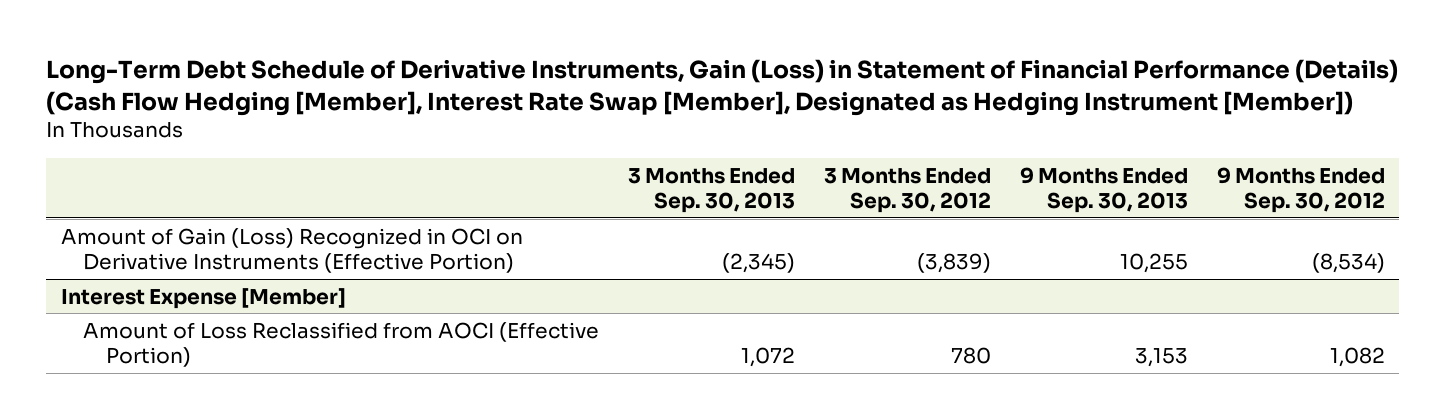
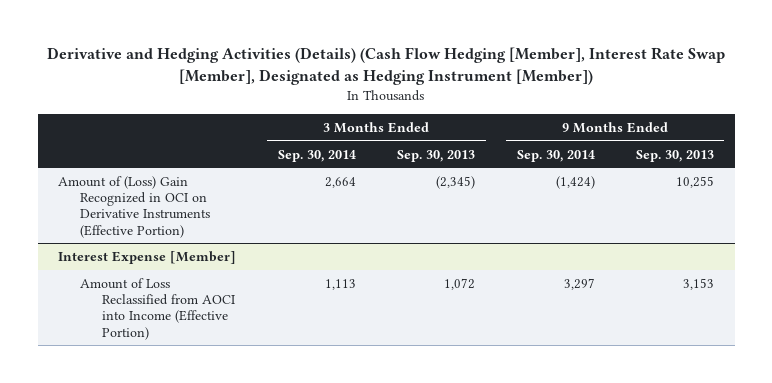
[46,58,1399,116] Long-Term Debt Schedule of Derivative Instruments, Gain (Loss) in Statement of Financial Performance (Details) (Cash Flow Hedging [Member], Interest Rate Swap [Member], Designated as Hedging Instrument [Member]) -> [47,47,726,86] Derivative and Hedging Activities (Details) (Cash Flow Hedging [Member], Interest Rate Swap [Member], Designated as Hedging Instrument [Member])
[824,167,992,214] 3 Months Ended Sep. 30, 2012 -> none
[1216,166,1385,214] 9 Months Ended Sep. 30, 2012 -> none
none -> [277,149,356,162] Sep. 30, 2014
none -> [516,149,595,162] Sep. 30, 2014
[60,227,523,274] Amount of Gain (Loss) Recognized in OCI on Derivative Instruments (Effective Portion) -> [58,175,211,238] Amount of (Loss) Gain Recognized in OCI on Derivative Instruments (Effective Portion)
[83,321,600,368] Amount of Loss Reclassified from AOCI (Effective Portion) -> [80,277,235,340] Amount of Loss Reclassified from AOCI into Income (Effective Portion)

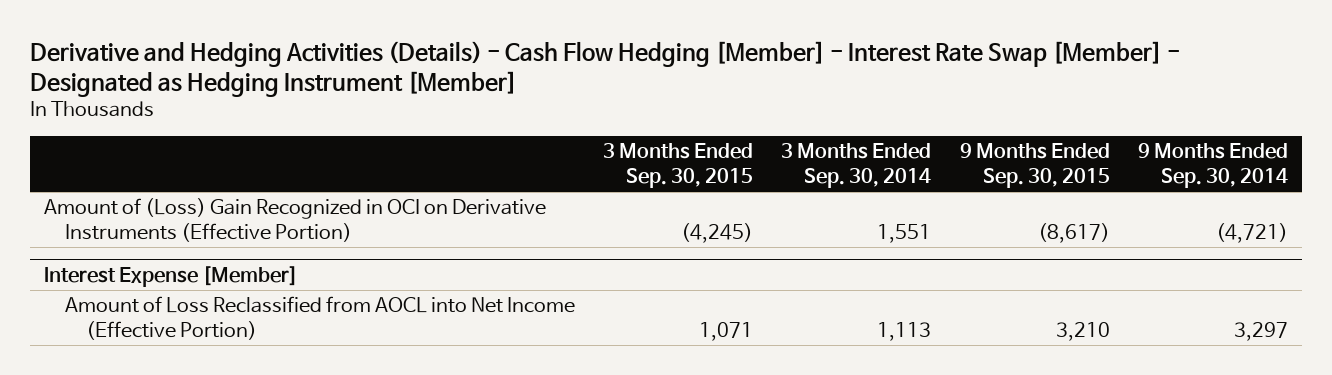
[47,47,726,86] Derivative and Hedging Activities (Details) (Cash Flow Hedging [Member], Interest Rate Swap [Member], Designated as Hedging Instrument [Member]) -> [29,41,1180,98] Derivative and Hedging Activities (Details) - Cash Flow Hedging [Member] - Interest Rate Swap [Member] - Designated as Hedging Instrument [Member]
[397,149,476,162] Sep. 30, 2013 -> none
[635,149,714,162] Sep. 30, 2013 -> none
none -> [603,143,754,188] 3 Months Ended Sep. 30, 2015
none -> [959,143,1110,188] 9 Months Ended Sep. 30, 2015
[324,176,356,188] 2,664 -> [877,223,932,243] 1,551
[555,175,595,189] (1,424) -> [1215,222,1288,243] (4,721)
[80,277,235,340] Amount of Loss Reclassified from AOCI into Income (Effective Portion) -> [64,296,575,340] Amount of Loss Reclassified from AOCL into Net Income (Effective Portion)

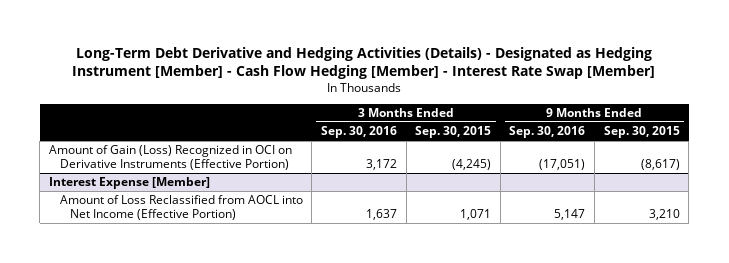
[29,41,1180,98] Derivative and Hedging Activities (Details) - Cash Flow Hedging [Member] - Interest Rate Swap [Member] - Designated as Hedging Instrument [Member] -> [72,47,656,80] Long-Term Debt Derivative and Hedging Activities (Details) - Designated as Hedging Instrument [Member] - Cash Flow Hedging [Member] - Interest Rate Swap [Member]
[781,143,932,188] 3 Months Ended Sep. 30, 2014 -> none
[1137,143,1288,188] 9 Months Ended Sep. 30, 2014 -> none
none -> [320,126,397,139] Sep. 30, 2016
none -> [509,126,586,139] Sep. 30, 2016
[44,198,547,242] Amount of (Loss) Gain Recognized in OCI on Derivative Instruments (Effective Portion) -> [49,145,293,171] Amount of Gain (Loss) Recognized in OCI on Derivative Instruments (Effective Portion)

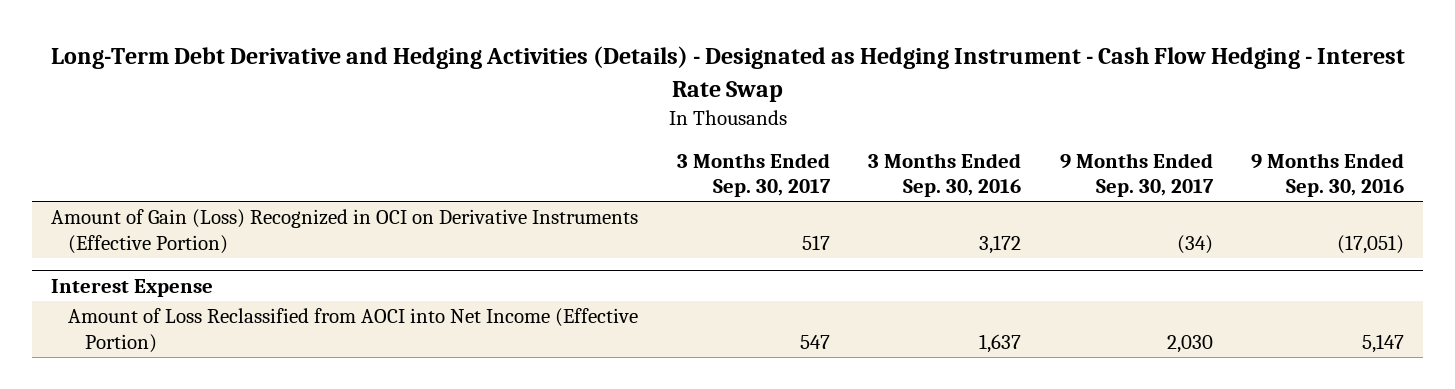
[72,47,656,80] Long-Term Debt Derivative and Hedging Activities (Details) - Designated as Hedging Instrument [Member] - Cash Flow Hedging [Member] - Interest Rate Swap [Member] -> [50,46,1405,102] Long-Term Debt Derivative and Hedging Activities (Details) - Designated as Hedging Instrument - Cash Flow Hedging - Interest Rate Swap
[415,126,492,139] Sep. 30, 2015 -> none
[603,126,680,139] Sep. 30, 2015 -> none
none -> [676,152,831,198] 3 Months Ended Sep. 30, 2017
none -> [1059,152,1214,198] 9 Months Ended Sep. 30, 2017
[49,177,211,190] Interest Expense [Member] -> [51,278,214,297] Interest Expense
[59,195,303,221] Amount of Loss Reclassified from AOCL into Net Income (Effective Portion) -> [68,308,639,353] Amount of Loss Reclassified from AOCI into Net Income (Effective Portion)

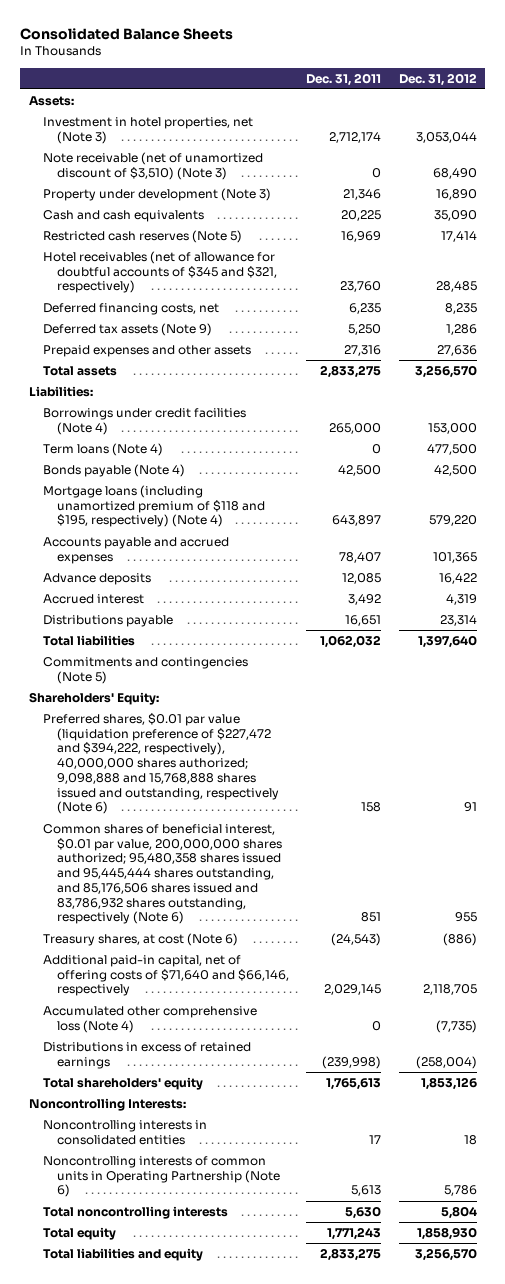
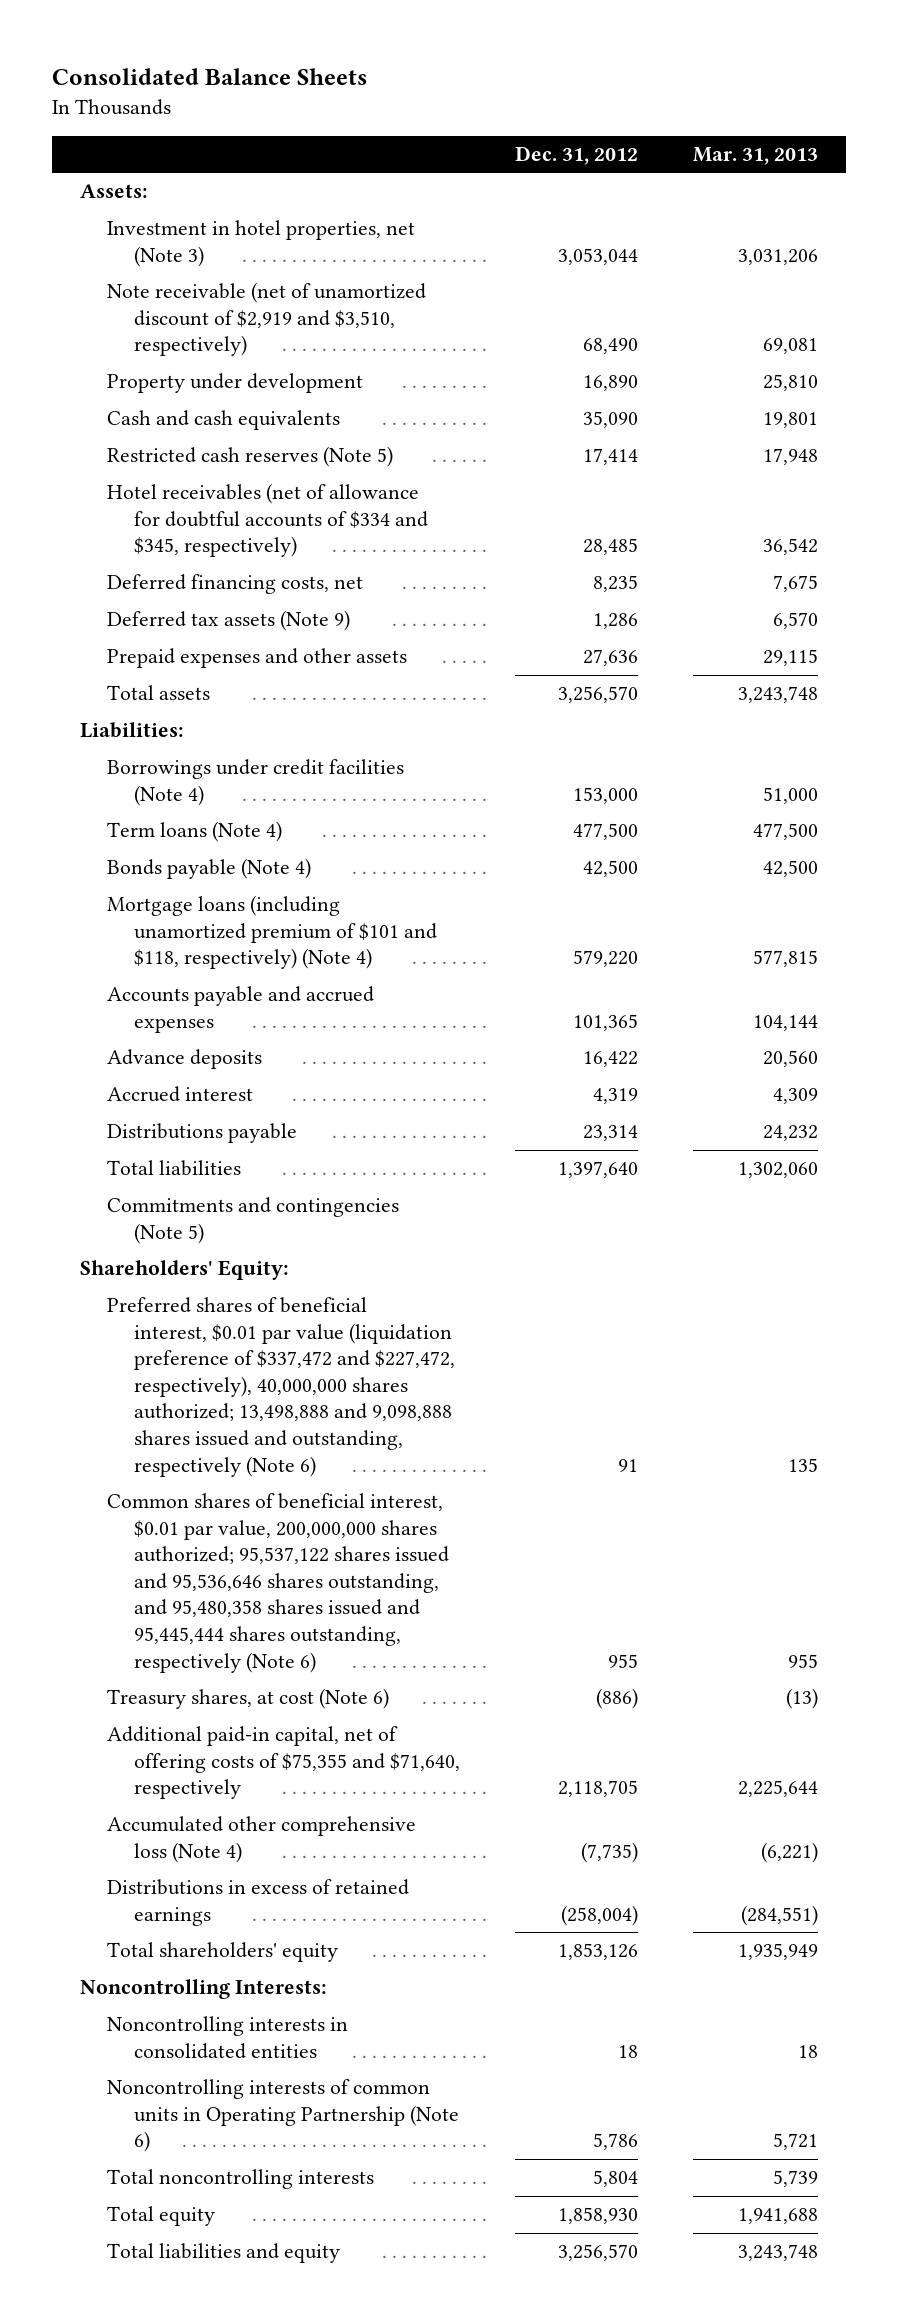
[306,72,382,86] Dec. 31, 2011 -> none
none -> [692,147,818,166] Mar. 31, 2013
[42,152,263,180] Note receivable (net of unamortized discount of $3,510) (Note 3) -> [106,282,426,357] Note receivable (net of unamortized discount of $2,919 and $3,510, respectively)
[42,188,271,202] Property under development (Note 3) -> [106,373,363,394] Property under development
[42,251,277,294] Hotel receivables (net of allowance for doubtful accounts of $345 and $321, respectively) -> [106,483,428,558] Hotel receivables (net of allowance for doubtful accounts of $334 and $345, respectively)
[42,485,265,528] Mortgage loans (including unamortized premium of $118 and $195, respectively) (Note 4) -> [106,895,437,970] Mortgage loans (including unamortized premium of $101 and $118, respectively) (Note 4)
[42,713,279,815] Preferred shares, $0.01 par value (liquidation preference of $227,472 and $394,222, respectively), 40,000,000 shares authorized; 9,098,888 and 15,768,888 shares issued and outstanding, respectively (Note 6) -> [106,1297,455,1477] Preferred shares of beneficial interest, $0.01 par value (liquidation preference of $337,472 and $227,472, respectively), 40,000,000 shares authorized; 13,498,888 and 9,098,888 shares issued and outstanding, respectively (Note 6)
[42,824,282,925] Common shares of beneficial interest, $0.01 par value, 200,000,000 shares authorized; 95,480,358 shares issued and 95,445,444 shares outstanding, and 85,176,506 shares issued and 83,786,932 shares outstanding, respectively (Note 6) -> [106,1493,449,1673] Common shares of beneficial interest, $0.01 par value, 200,000,000 shares authorized; 95,537,122 shares issued and 95,536,646 shares outstanding, and 95,480,358 shares issued and 95,445,444 shares outstanding, respectively (Note 6)
[42,955,289,997] Additional paid-in capital, net of offering costs of $71,640 and $66,146, respectively -> [106,1726,460,1800] Additional paid-in capital, net of offering costs of $75,355 and $71,640, respectively

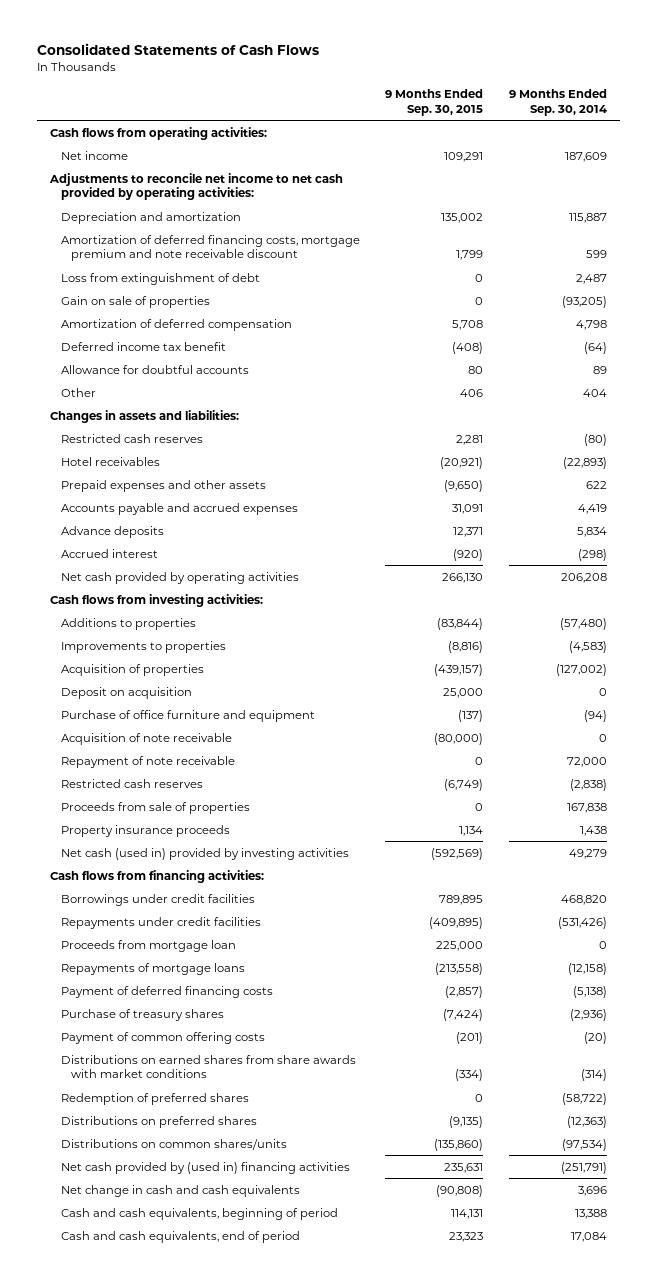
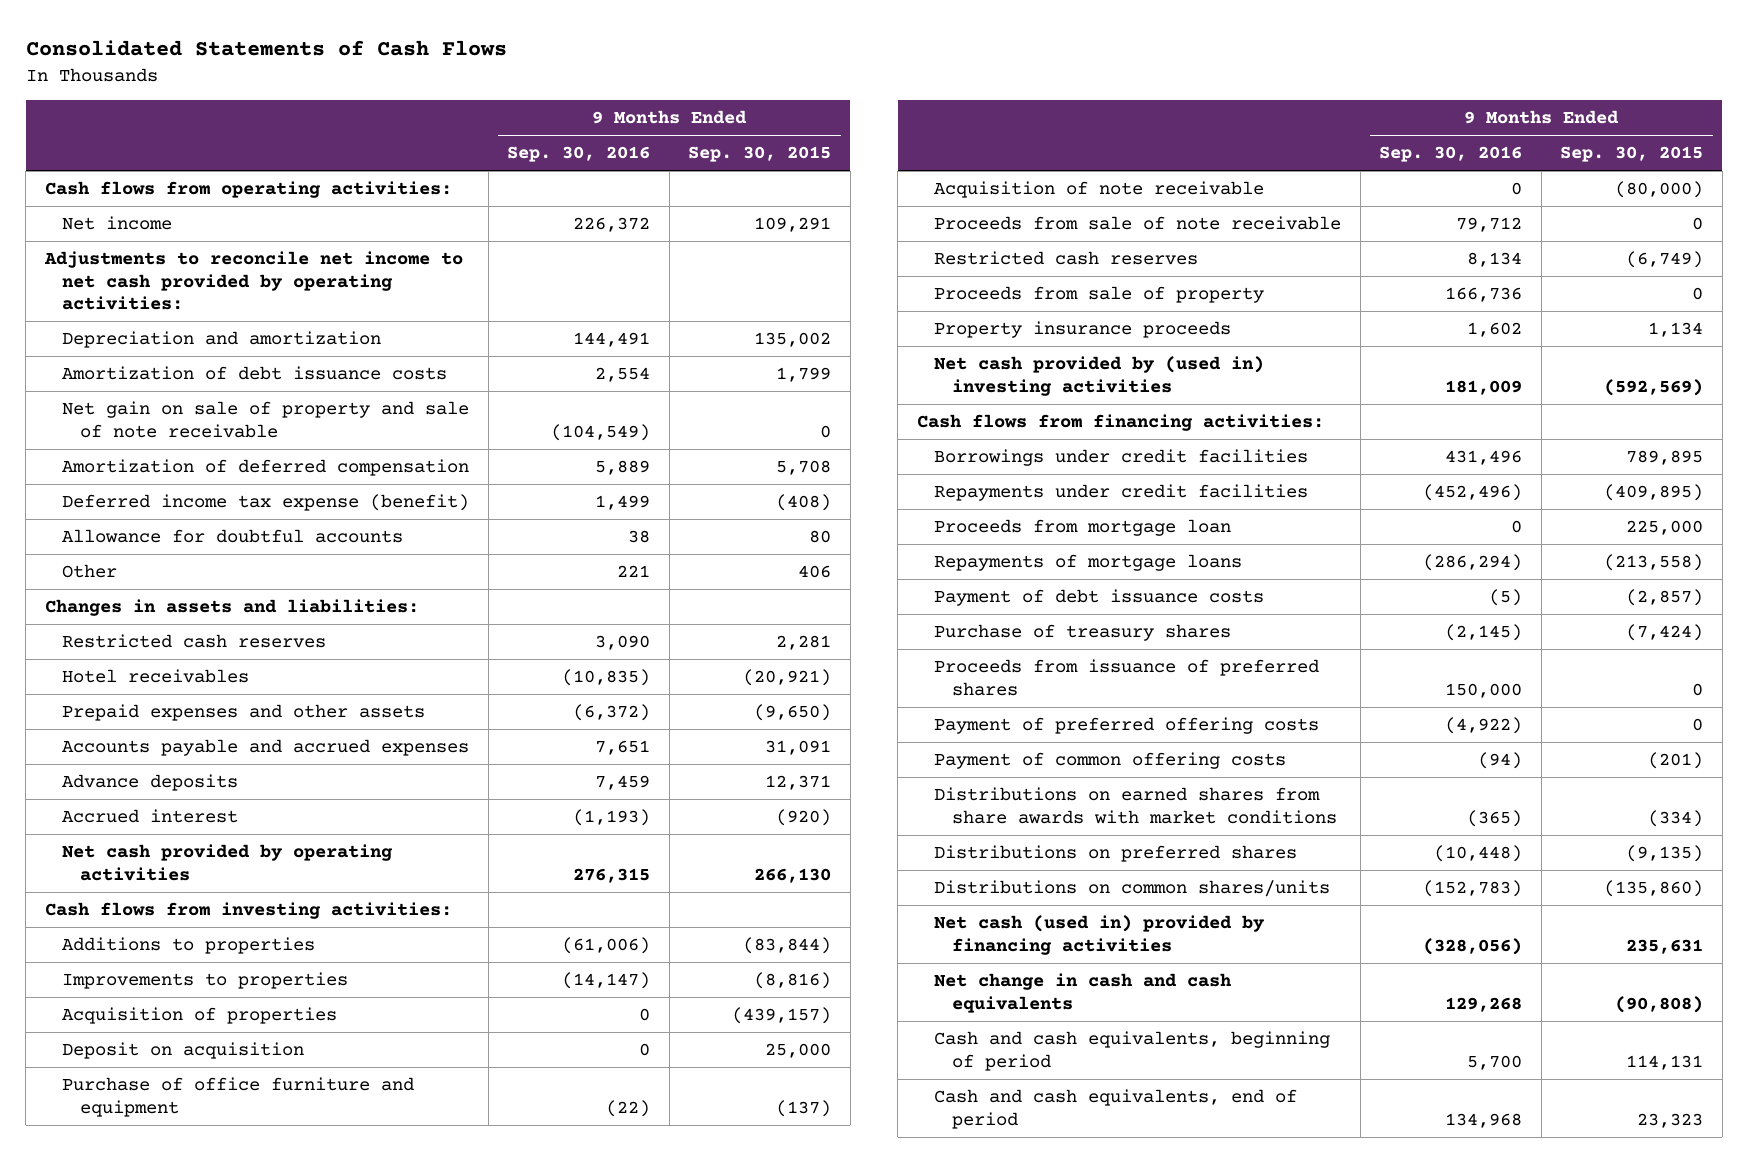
[509,89,608,116] 9 Months Ended Sep. 30, 2014 -> none
none -> [507,146,651,163] Sep. 30, 2016
[60,272,260,285] Loss from extinguishment of debt -> none
[60,234,360,262] Amortization of deferred financing costs, mortgage premium and note receivable discount -> [62,366,448,381] Amortization of debt issuance costs
[60,295,210,308] Gain on sale of properties -> [62,401,470,438] Net gain on sale of property and sale of note receivable
[60,341,226,351] Deferred income tax benefit -> [62,494,470,512] Deferred income tax expense (benefit)
[60,755,235,768] Repayment of note receivable -> none
none -> [934,216,1342,231] Proceeds from sale of note receivable
[60,801,250,814] Proceeds from sale of properties -> [934,286,1265,304] Proceeds from sale of property
[60,847,349,860] Net cash (used in) provided by investing activities -> [934,356,1265,396] Net cash provided by (used in) investing activities
[60,985,273,998] Payment of deferred financing costs -> [934,589,1265,607] Payment of debt issuance costs
none -> [934,659,1320,696] Proceeds from issuance of preferred shares
none -> [934,717,1320,735] Payment of preferred offering costs
[60,1092,249,1105] Redemption of preferred shares -> none
[60,1161,350,1174] Net cash provided by (used in) financing activities -> [934,915,1266,955] Net cash (used in) provided by financing activities

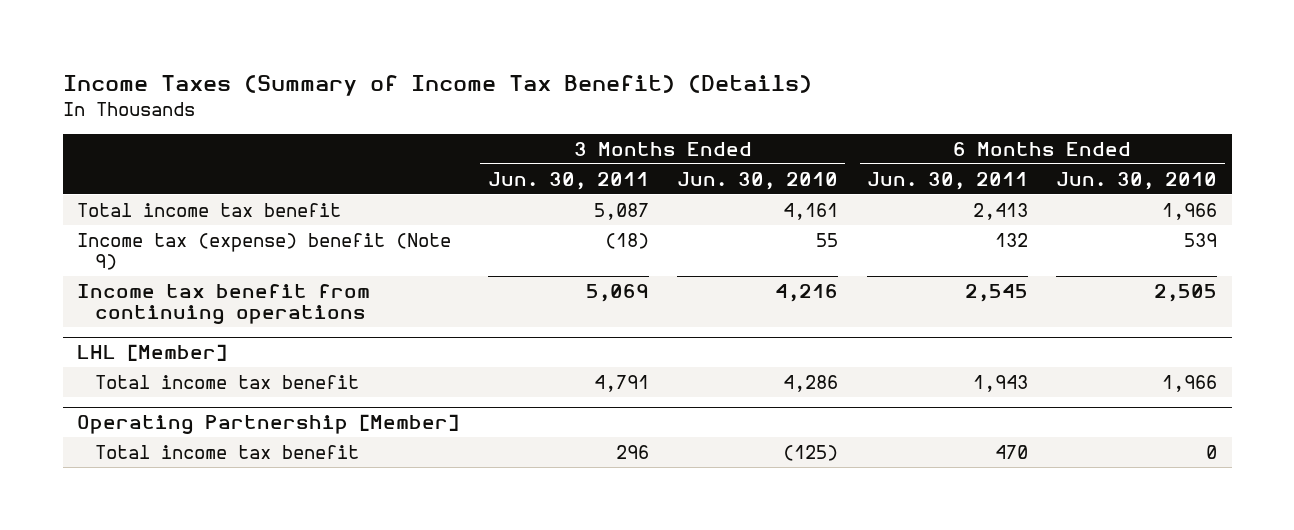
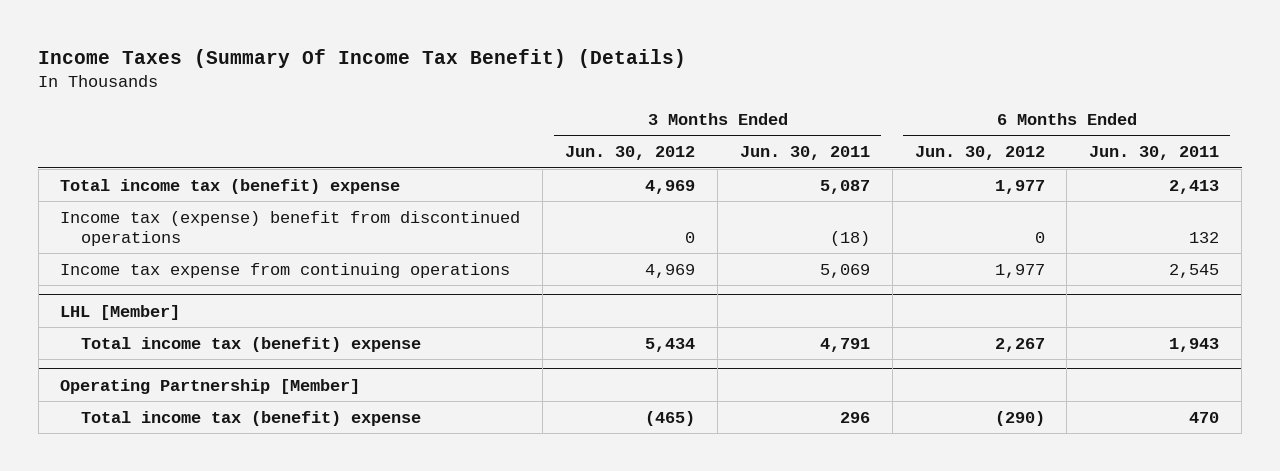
[62,74,812,96] Income Taxes (Summary of Income Tax Benefit) (Details) -> [38,49,687,69] Income Taxes (Summary Of Income Tax Benefit) (Details)
[677,171,839,190] Jun. 30, 2010 -> none
[1056,171,1218,190] Jun. 30, 2010 -> none
none -> [565,146,696,161] Jun. 30, 2012
none -> [914,146,1045,161] Jun. 30, 2012
[76,202,341,217] Total income tax benefit -> [60,178,401,194] Total income tax (benefit) expense
[76,232,451,271] Income tax (expense) benefit (Note 9) -> [60,210,521,246] Income tax (expense) benefit from discontinued operations
[76,283,370,325] Income tax benefit from continuing operations -> [60,262,511,278] Income tax expense from continuing operations
[95,374,360,389] Total income tax benefit -> [81,336,422,352] Total income tax (benefit) expense
[95,444,360,459] Total income tax benefit -> [81,410,422,426] Total income tax (benefit) expense

